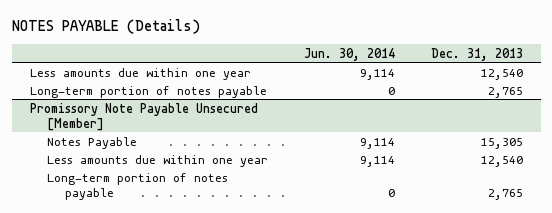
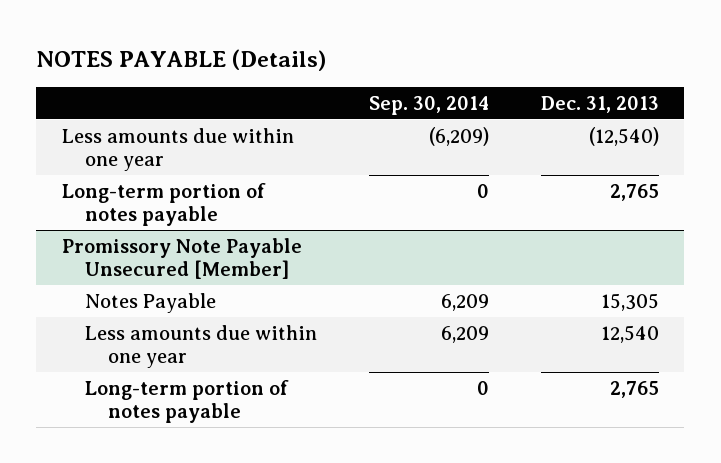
[304,47,396,61] Jun. 30, 2014 -> none
none -> [368,95,489,115] Sep. 30, 2014
[480,68,523,80] 12,540 -> [588,126,659,146] (12,540)

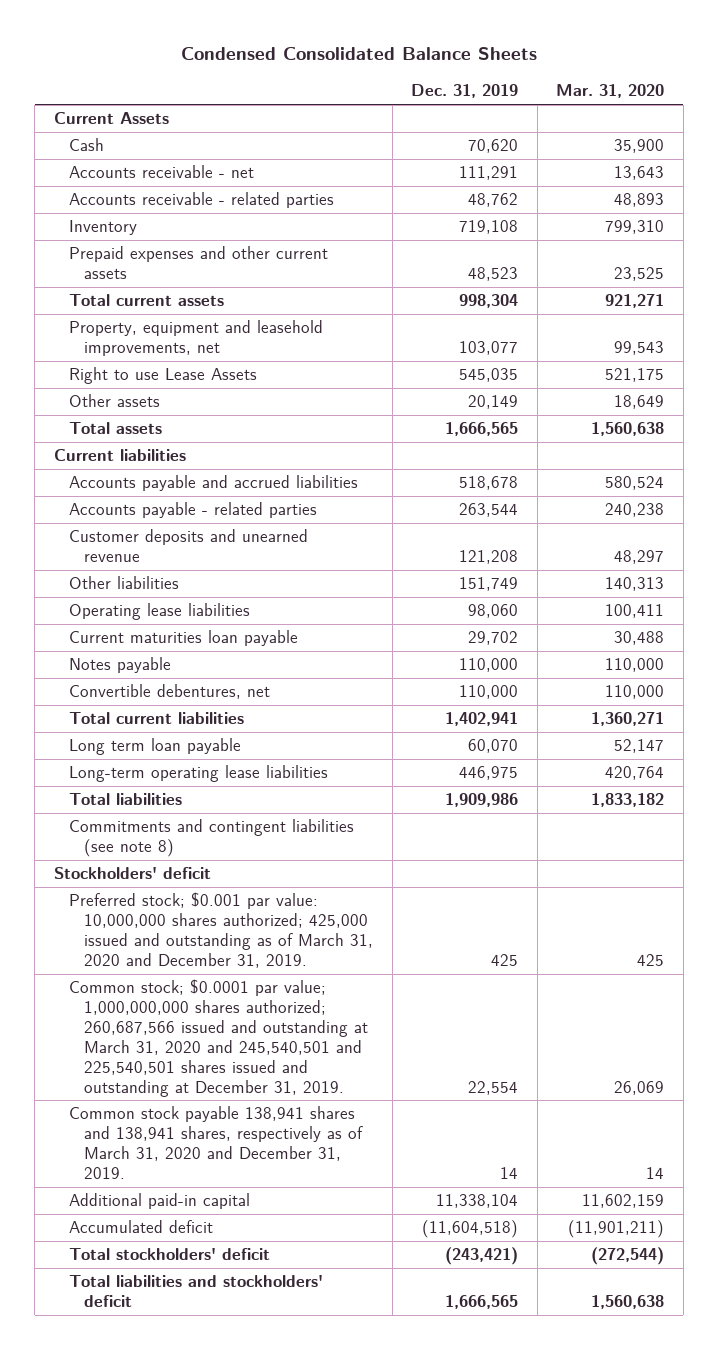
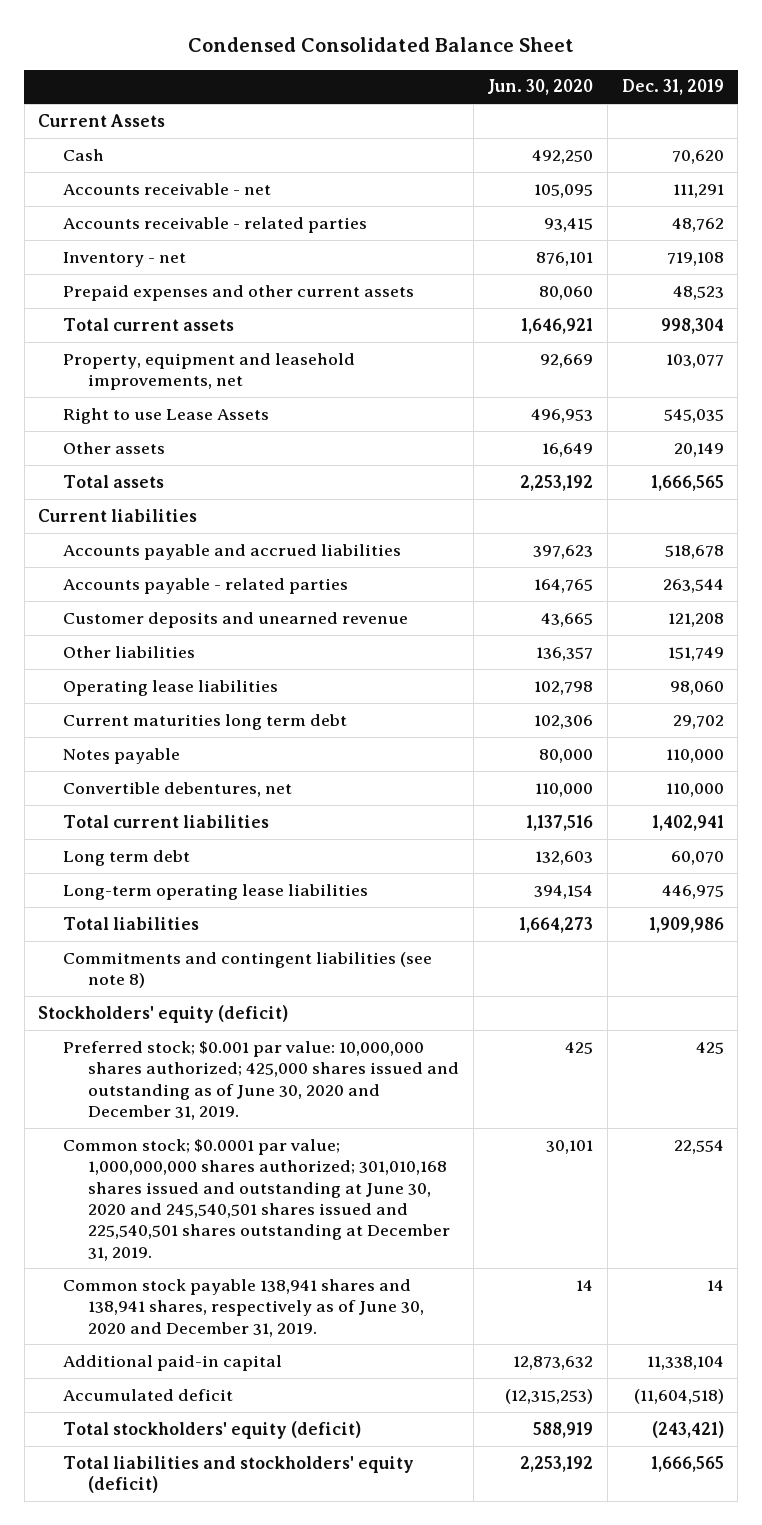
[181,47,538,61] Condensed Consolidated Balance Sheets -> [187,36,574,52] Condensed Consolidated Balance Sheet
[556,84,665,99] Mar. 31, 2020 -> none
none -> [487,79,594,96] Jun. 30, 2020
[69,220,138,236] Inventory -> [63,251,187,267] Inventory - net
[69,630,299,647] Current maturities loan payable -> [63,713,348,730] Current maturities long term debt
[69,738,242,756] Long term loan payable -> [63,849,191,866] Long term debt
[53,867,211,880] Stockholders' deficit -> [38,1004,289,1023] Stockholders' equity (deficit)
[69,892,374,968] Preferred stock; $0.001 par value: 10,000,000 shares authorized; 425,000 issued and outstanding as of March 31, 2020 and December 31, 2019. -> [63,1040,460,1120] Preferred stock; $0.001 par value: 10,000,000 shares authorized; 425,000 shares issued and outstanding as of June 30, 2020 and December 31, 2019.
[69,979,369,1097] Common stock; $0.0001 par value; 1,000,000,000 shares authorized; 260,687,566 issued and outstanding at March 31, 2020 and 245,540,501 and 225,540,501 shares issued and outstanding at December 31, 2019. -> [63,1138,451,1261] Common stock; $0.0001 par value; 1,000,000,000 shares authorized; 301,010,168 shares issued and outstanding at June 30, 2020 and 245,540,501 shares issued and 225,540,501 shares outstanding at December 31, 2019.
[69,1106,364,1179] Common stock payable 138,941 shares and 138,941 shares, respectively as of March 31, 2020 and December 31, 2019. -> [63,1278,425,1337] Common stock payable 138,941 shares and 138,941 shares, respectively as of June 30, 2020 and December 31, 2019.
[69,1248,271,1261] Total stockholders' deficit -> [63,1420,362,1439] Total stockholders' equity (deficit)
[69,1275,324,1308] Total liabilities and stockholders' deficit -> [63,1455,415,1494] Total liabilities and stockholders' equity (deficit)

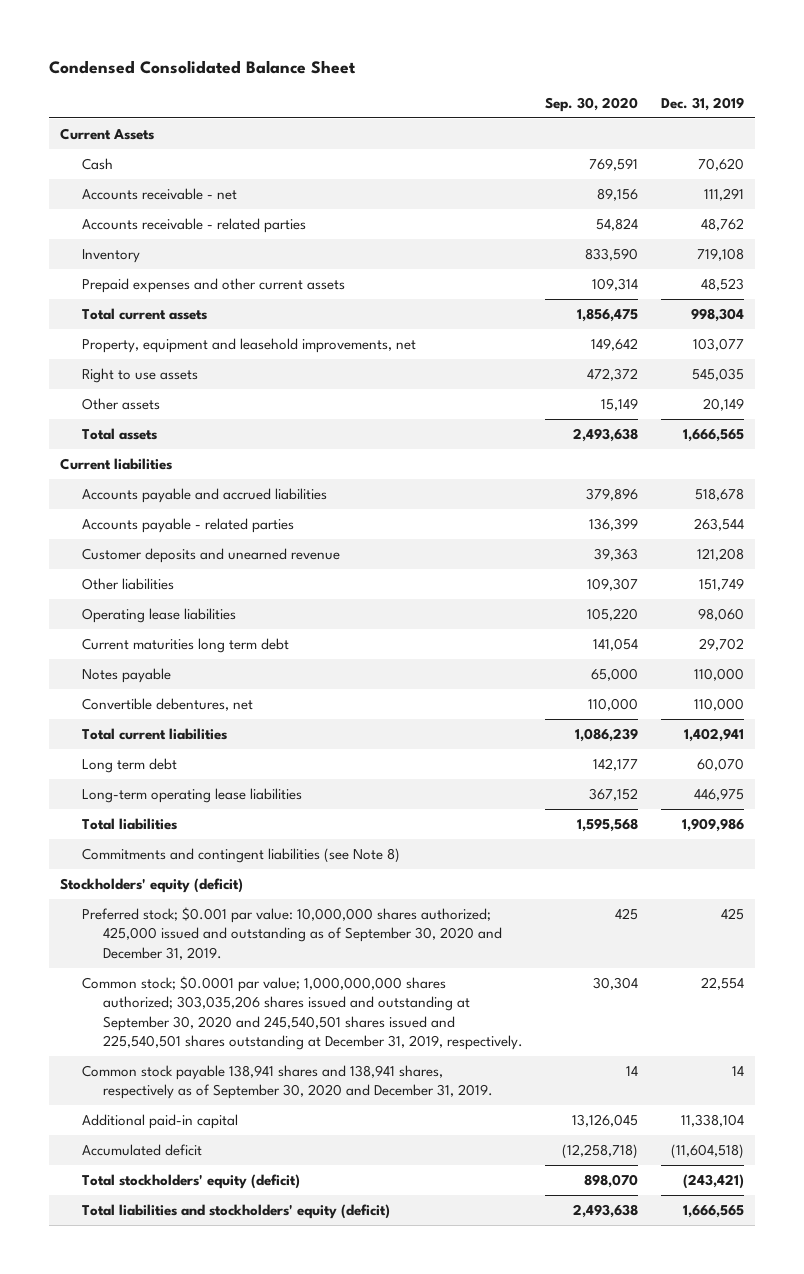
[487,79,594,96] Jun. 30, 2020 -> none
none -> [545,96,639,112] Sep. 30, 2020
[63,251,187,267] Inventory - net -> [81,248,140,263] Inventory
[63,407,270,424] Right to use Lease Assets -> [81,367,198,383] Right to use assets
[63,951,433,989] Commitments and contingent liabilities (see note 8) -> [81,847,400,863] Commitments and contingent liabilities (see Note 8)
[63,1040,460,1120] Preferred stock; $0.001 par value: 10,000,000 shares authorized; 425,000 shares issued and outstanding as of June 30, 2020 and December 31, 2019. -> [81,906,503,960] Preferred stock; $0.001 par value: 10,000,000 shares authorized; 425,000 issued and outstanding as of September 30, 2020 and December 31, 2019.
[63,1138,451,1261] Common stock; $0.0001 par value; 1,000,000,000 shares authorized; 301,010,168 shares issued and outstanding at June 30, 2020 and 245,540,501 shares issued and 225,540,501 shares outstanding at December 31, 2019. -> [81,975,524,1050] Common stock; $0.0001 par value; 1,000,000,000 shares authorized; 303,035,206 shares issued and outstanding at September 30, 2020 and 245,540,501 shares issued and 225,540,501 shares outstanding at December 31, 2019, respectively.
[63,1278,425,1337] Common stock payable 138,941 shares and 138,941 shares, respectively as of June 30, 2020 and December 31, 2019. -> [81,1064,494,1100] Common stock payable 138,941 shares and 138,941 shares, respectively as of September 30, 2020 and December 31, 2019.

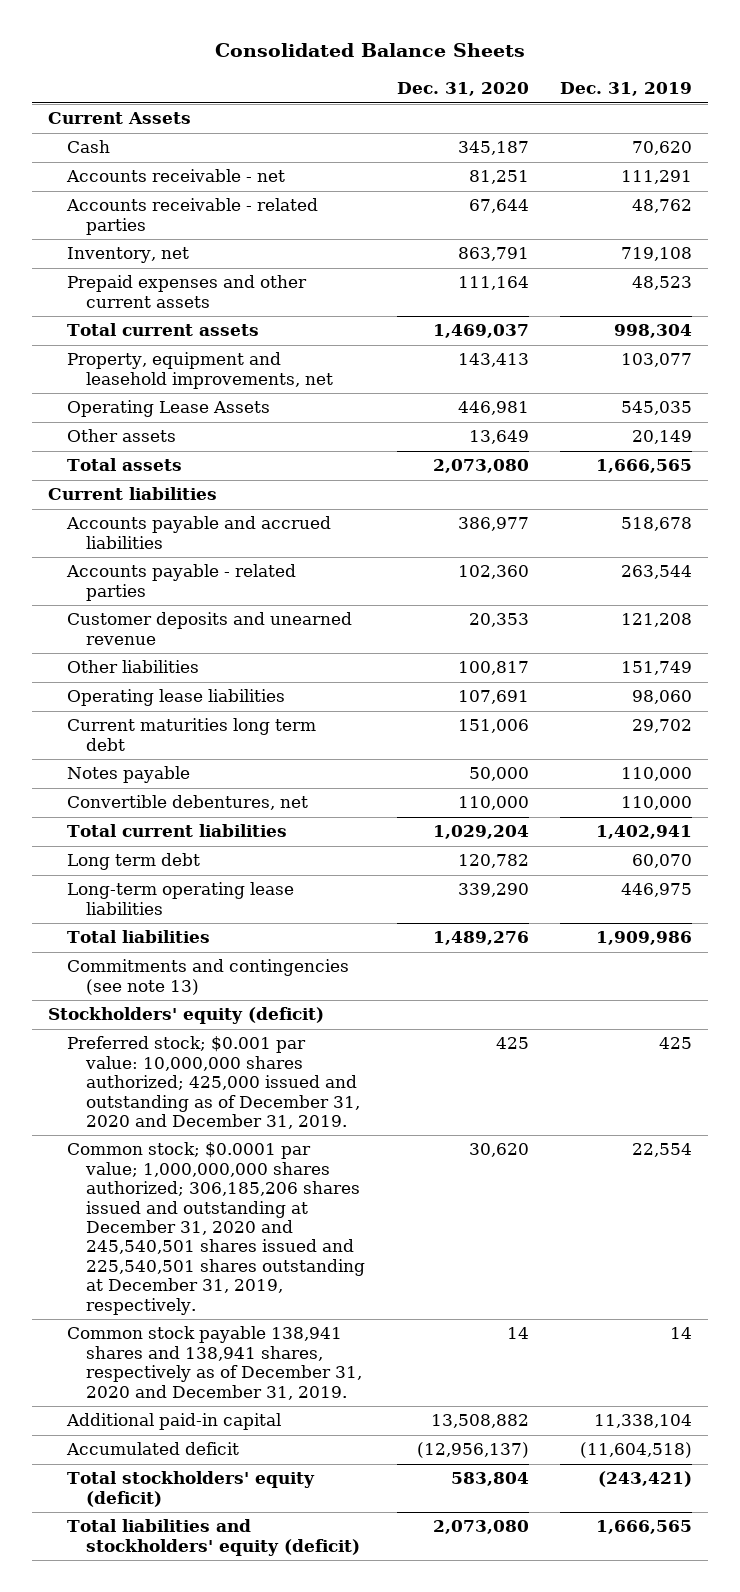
[49,59,357,74] Condensed Consolidated Balance Sheet -> [215,43,526,58] Consolidated Balance Sheets
[545,96,639,112] Sep. 30, 2020 -> none
none -> [396,82,529,97] Dec. 31, 2020
[81,248,140,263] Inventory -> [66,247,189,264] Inventory, net
[81,367,198,383] Right to use assets -> [66,400,270,418] Operating Lease Assets
[81,847,400,863] Commitments and contingent liabilities (see Note 8) -> [66,959,349,995] Commitments and contingencies (see note 13)
[81,906,503,960] Preferred stock; $0.001 par value: 10,000,000 shares authorized; 425,000 issued and outstanding as of September 30, 2020 and December 31, 2019. -> [66,1036,361,1129] Preferred stock; $0.001 par value: 10,000,000 shares authorized; 425,000 issued and outstanding as of December 31, 2020 and December 31, 2019.
[81,975,524,1050] Common stock; $0.0001 par value; 1,000,000,000 shares authorized; 303,035,206 shares issued and outstanding at September 30, 2020 and 245,540,501 shares issued and 225,540,501 shares outstanding at December 31, 2019, respectively. -> [66,1142,366,1315] Common stock; $0.0001 par value; 1,000,000,000 shares authorized; 306,185,206 shares issued and outstanding at December 31, 2020 and 245,540,501 shares issued and 225,540,501 shares outstanding at December 31, 2019, respectively.
[81,1064,494,1100] Common stock payable 138,941 shares and 138,941 shares, respectively as of September 30, 2020 and December 31, 2019. -> [66,1326,363,1400] Common stock payable 138,941 shares and 138,941 shares, respectively as of December 31, 2020 and December 31, 2019.

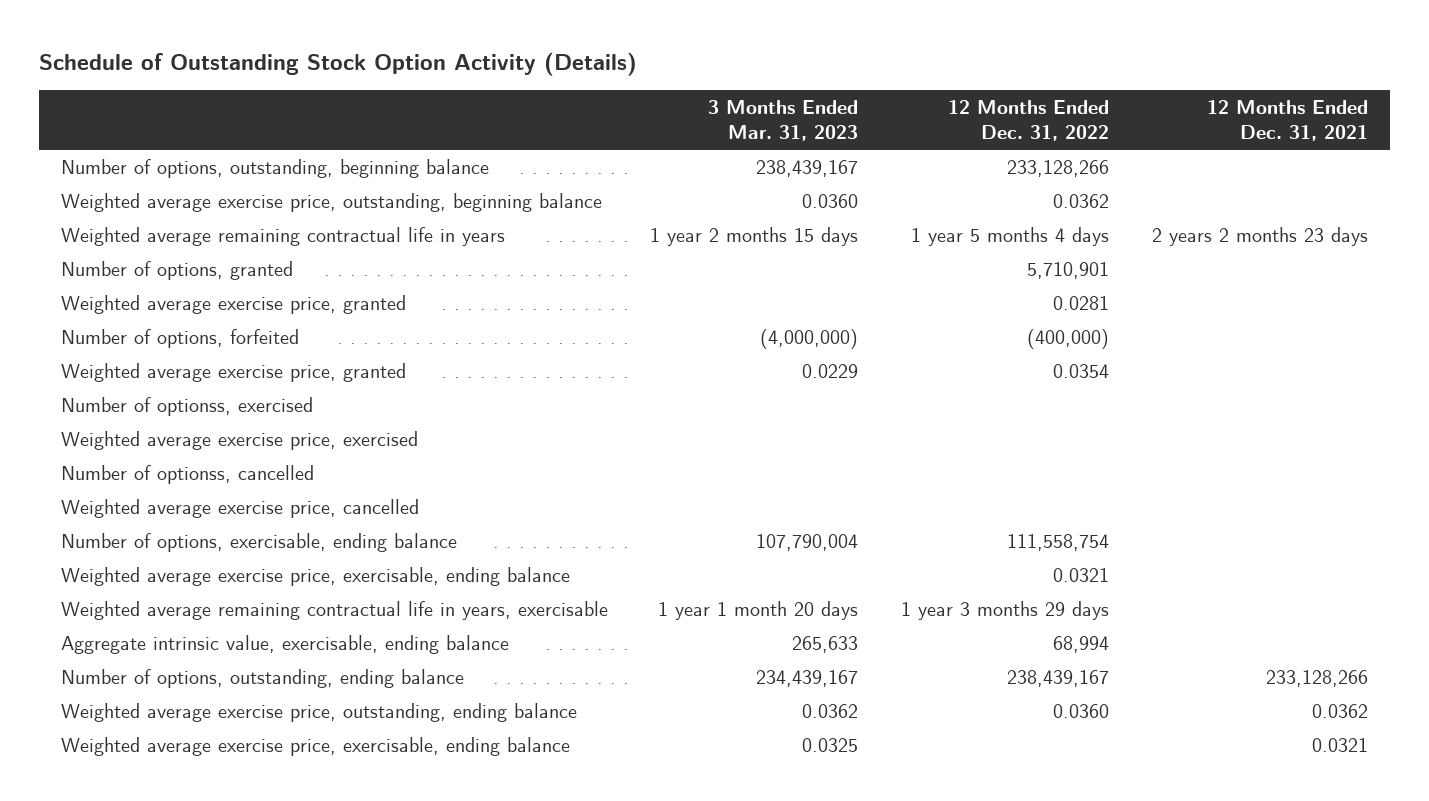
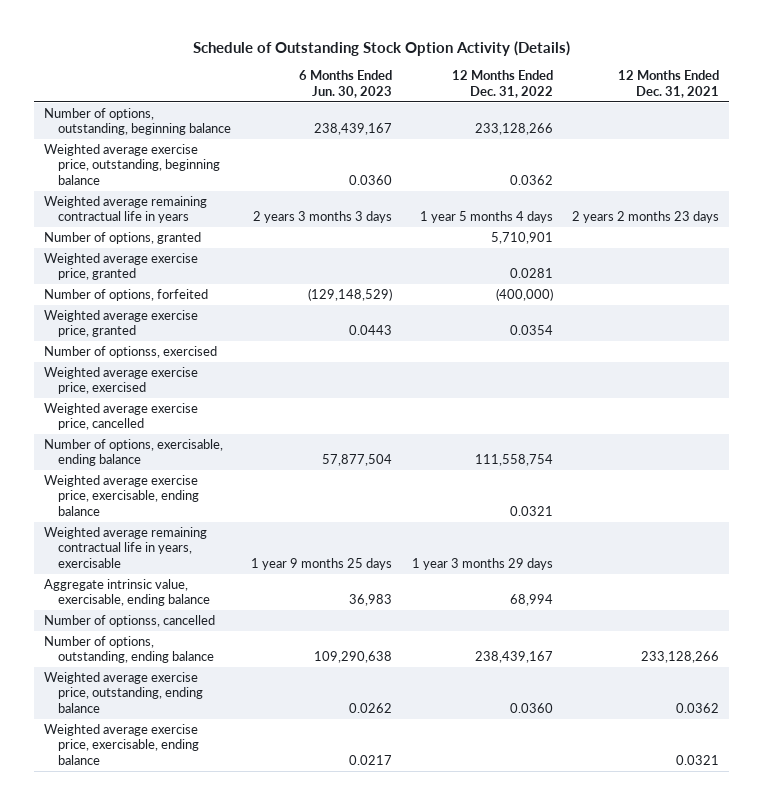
[708,100,859,142] 3 Months Ended Mar. 31, 2023 -> none
none -> [298,70,392,98] 6 Months Ended Jun. 30, 2023
[60,464,314,484] Number of optionss, cancelled -> [43,614,215,627] Number of optionss, cancelled

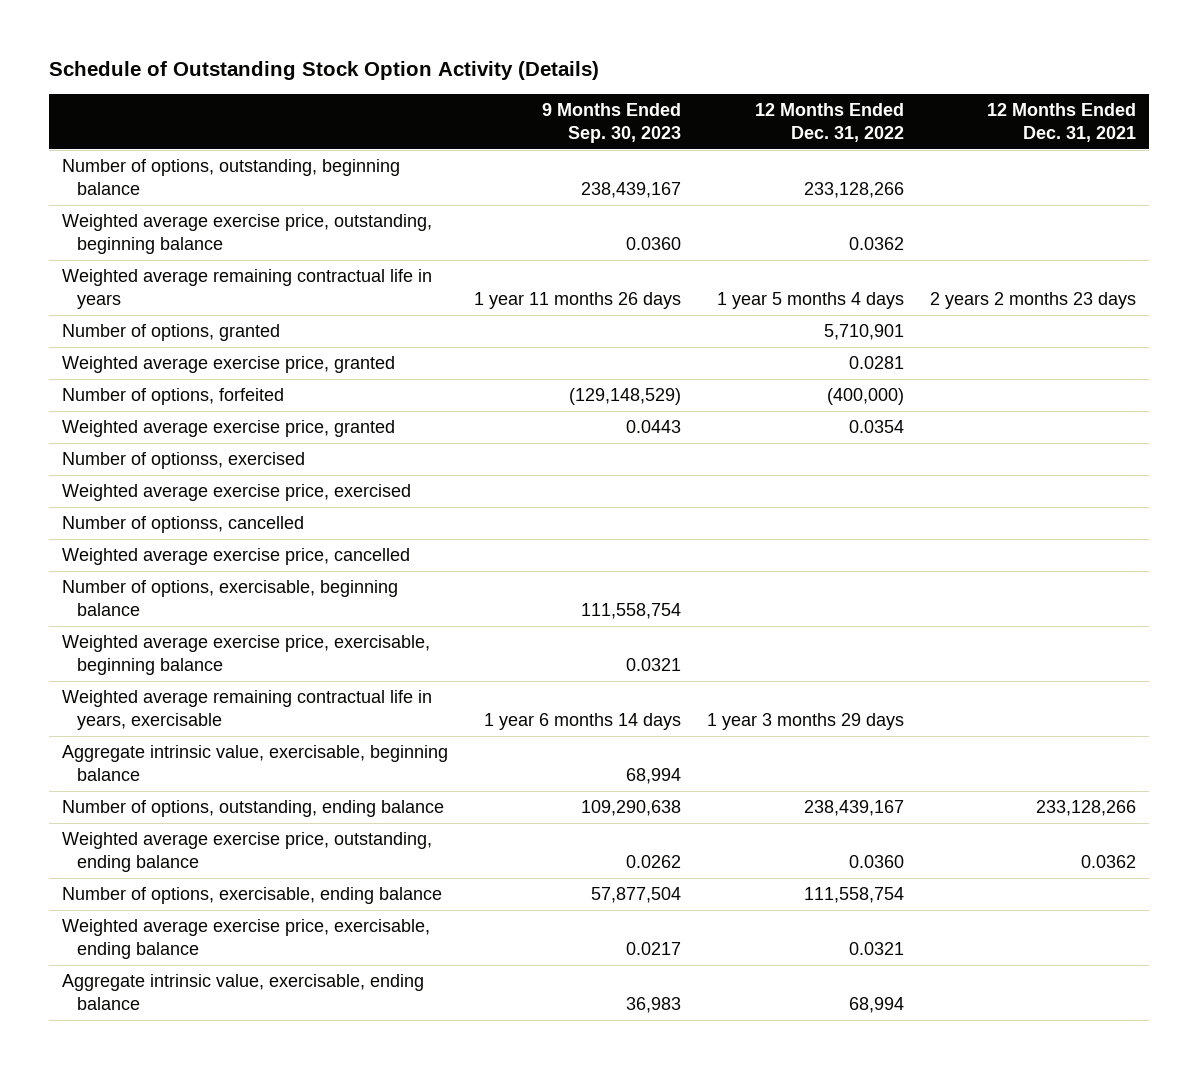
[298,70,392,98] 6 Months Ended Jun. 30, 2023 -> none
none -> [541,103,681,143] 9 Months Ended Sep. 30, 2023
[43,614,215,627] Number of optionss, cancelled -> [61,516,304,534] Number of optionss, cancelled
none -> [61,580,398,616] Number of options, exercisable, beginning balance
none -> [61,635,430,675] Weighted average exercise price, exercisable, beginning balance
none -> [61,745,448,781] Aggregate intrinsic value, exercisable, beginning balance
[43,723,199,766] Weighted average exercise price, exercisable, ending balance -> none
[43,438,223,467] Number of options, exercisable, ending balance -> [61,887,442,905] Number of options, exercisable, ending balance
[43,474,199,517] Weighted average exercise price, exercisable, ending balance -> [61,919,430,959] Weighted average exercise price, exercisable, ending balance
[43,578,210,607] Aggregate intrinsic value, exercisable, ending balance -> [61,974,424,1010] Aggregate intrinsic value, exercisable, ending balance

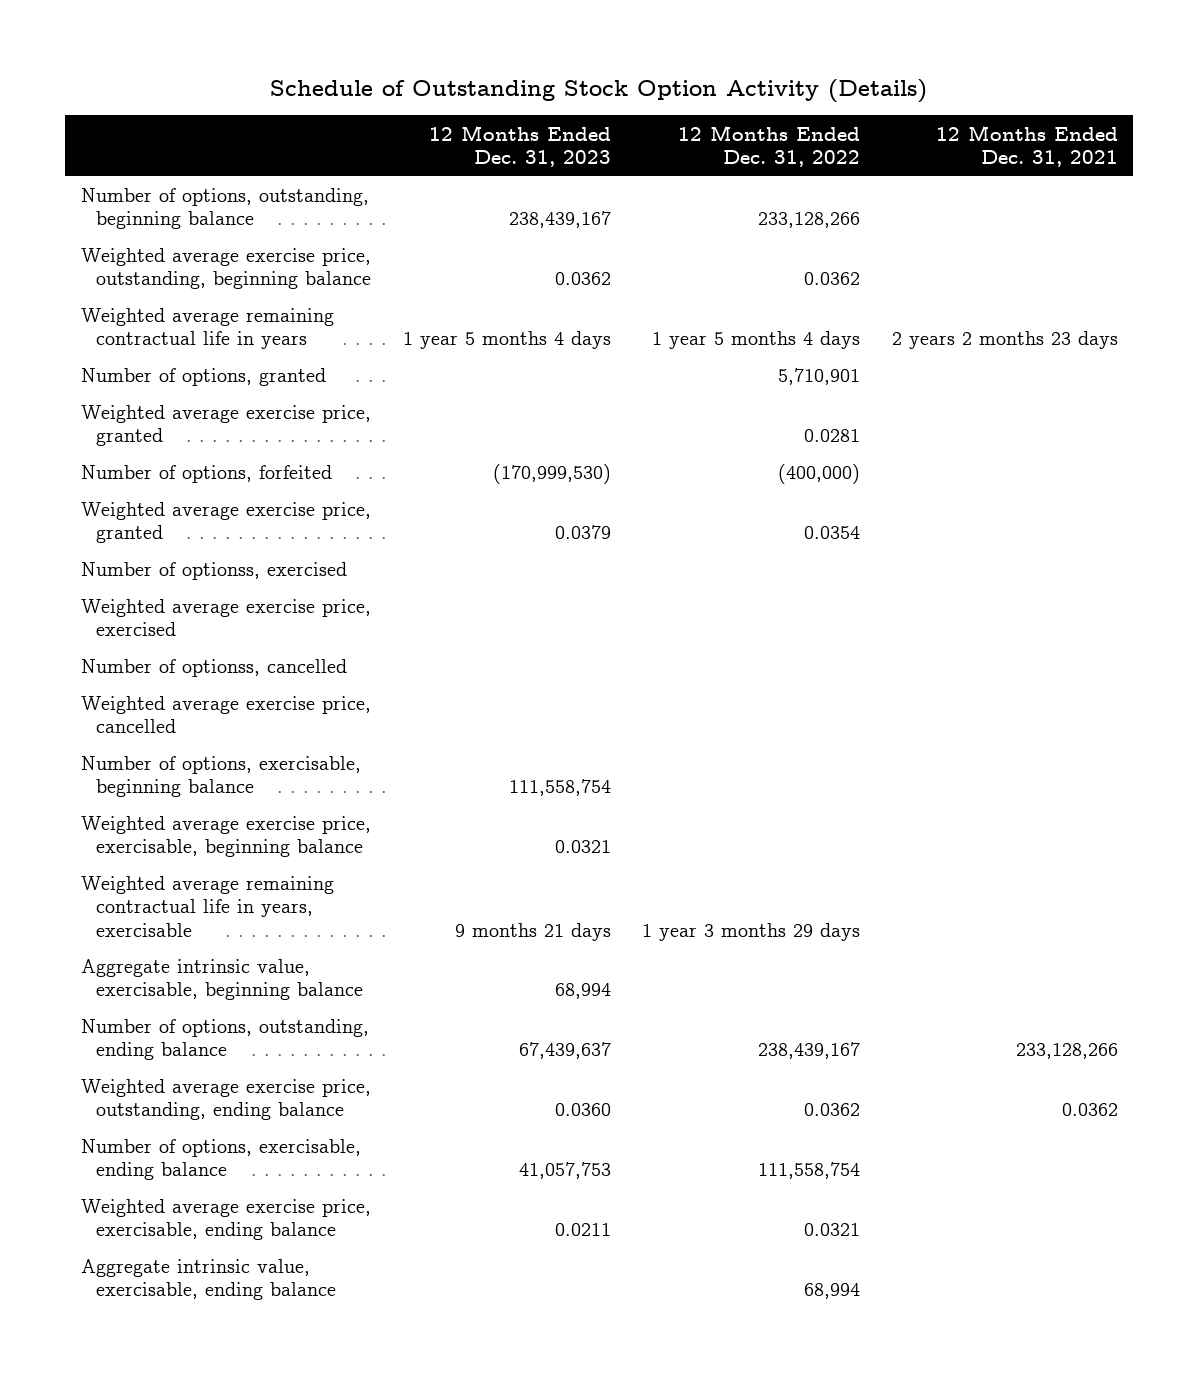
[541,103,681,143] 9 Months Ended Sep. 30, 2023 -> none
none -> [428,124,611,167] 12 Months Ended Dec. 31, 2023
[848,854,904,868] 0.0360 -> [804,1103,861,1117] 0.0362

